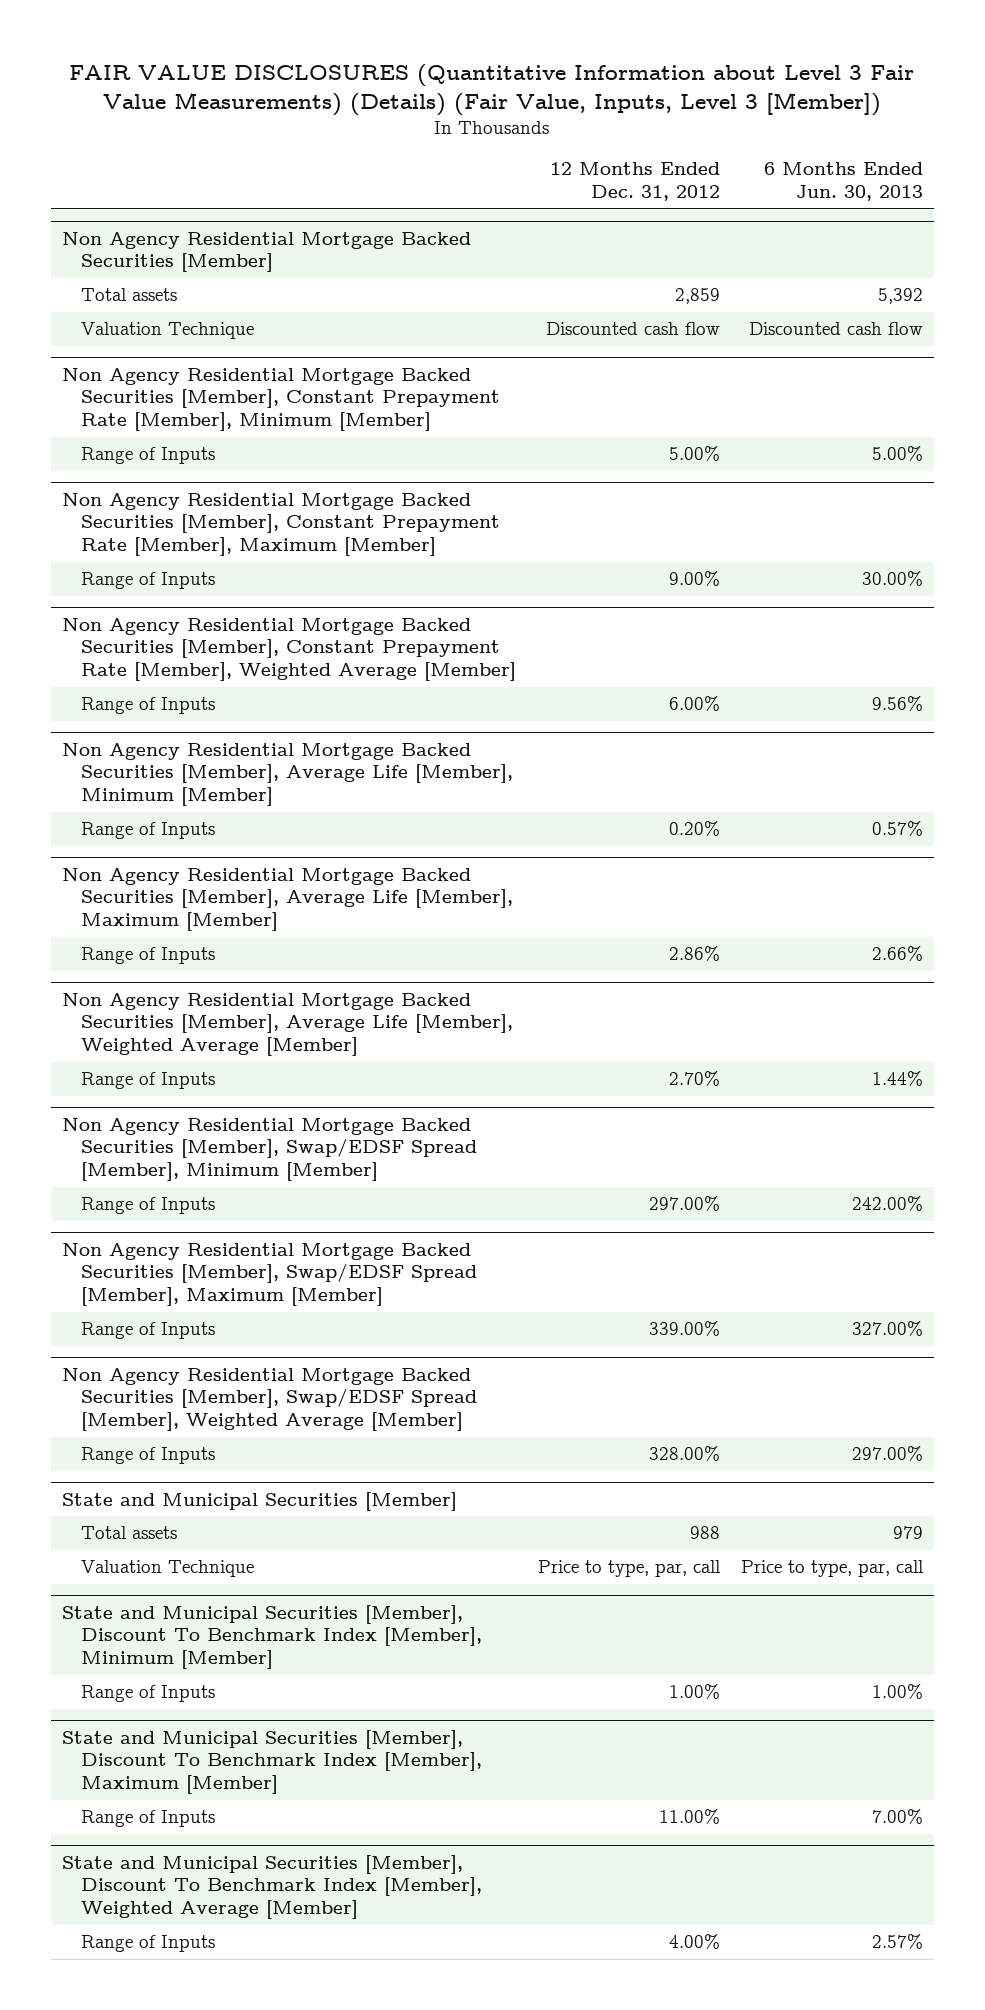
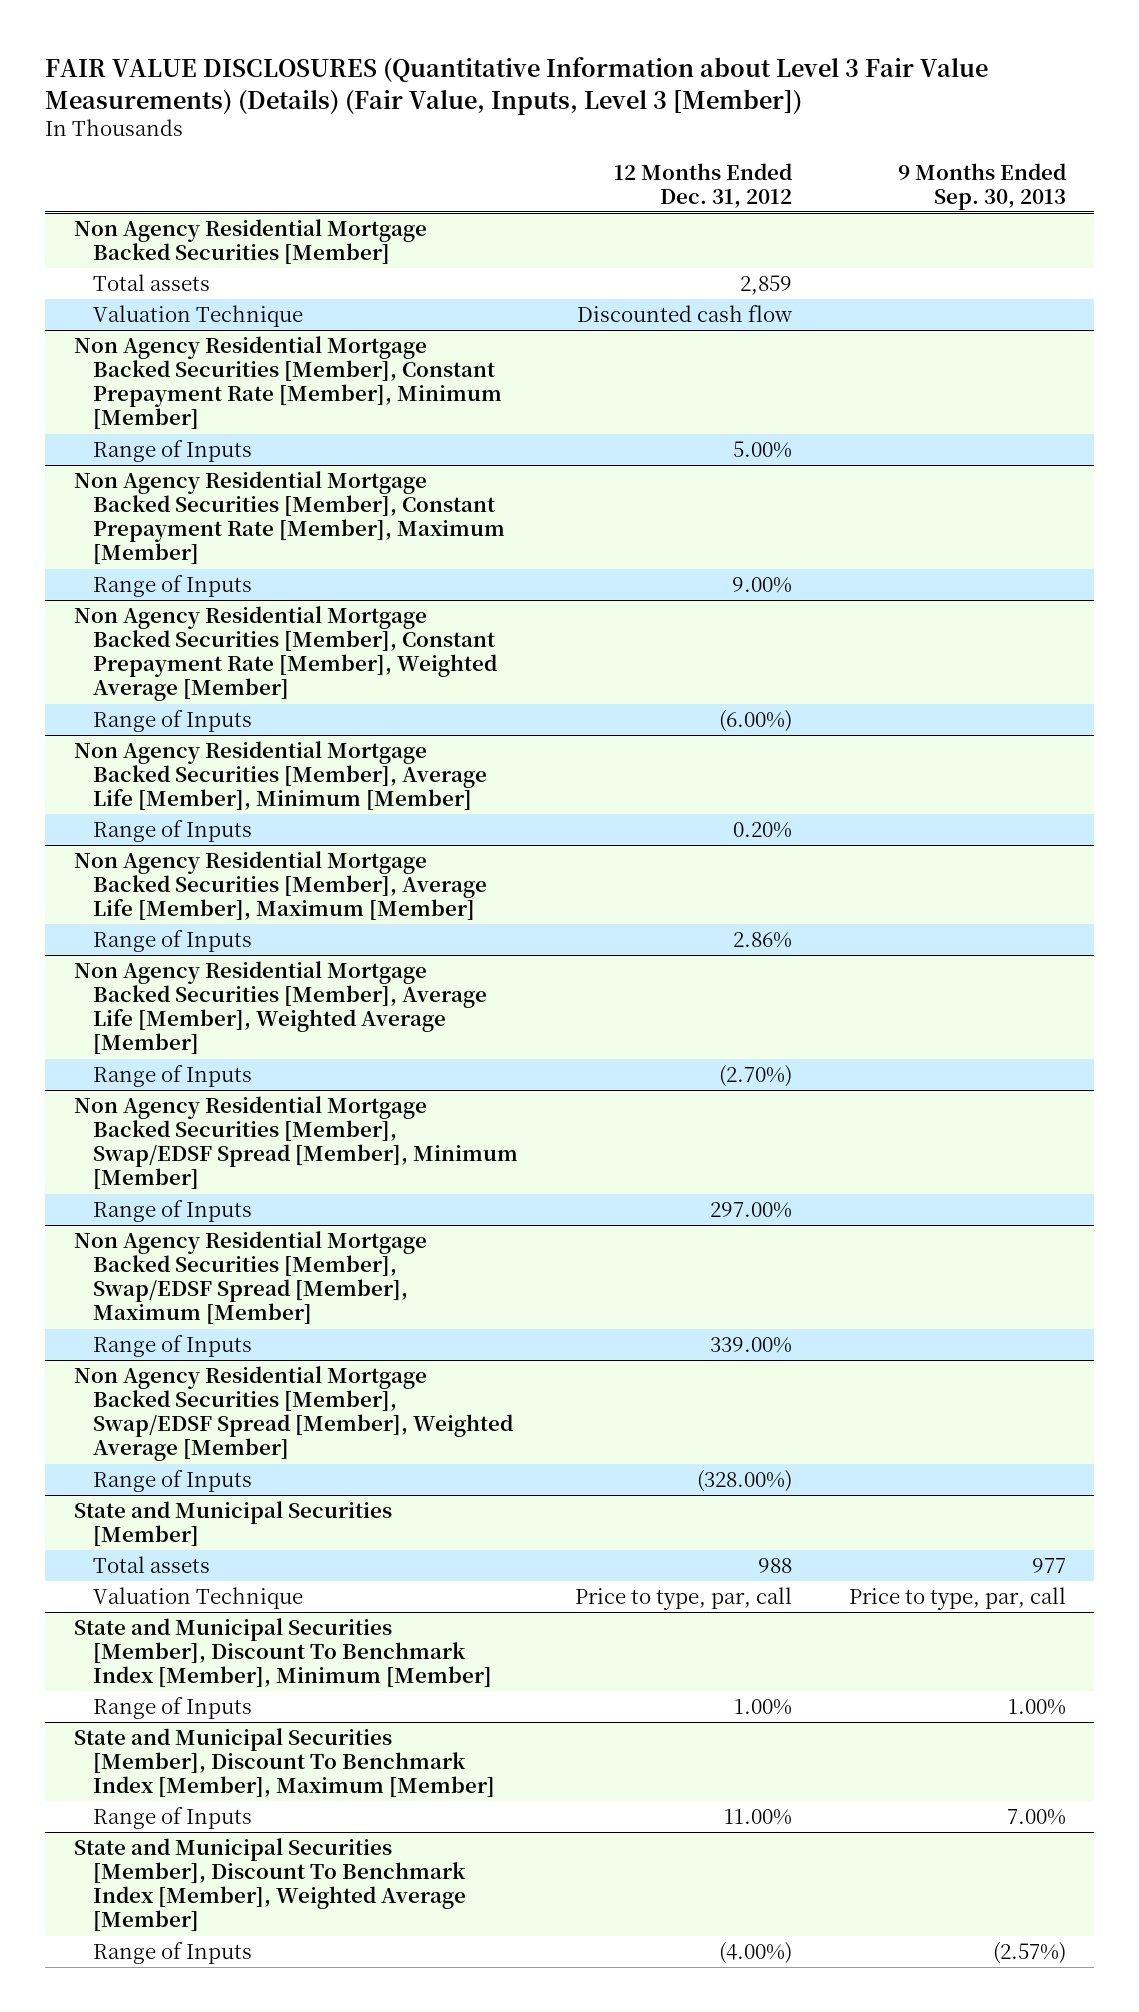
[764,162,924,202] 6 Months Ended Jun. 30, 2013 -> none
none -> [897,162,1066,210] 9 Months Ended Sep. 30, 2013
[668,696,720,712] 6.00% -> [719,710,793,733] (6.00%)
[668,1071,720,1087] 2.70% -> [719,1065,793,1088] (2.70%)
[648,1446,720,1462] 328.00% -> [697,1470,793,1493] (328.00%)
[668,1934,720,1950] 4.00% -> [719,1942,793,1965] (4.00%)

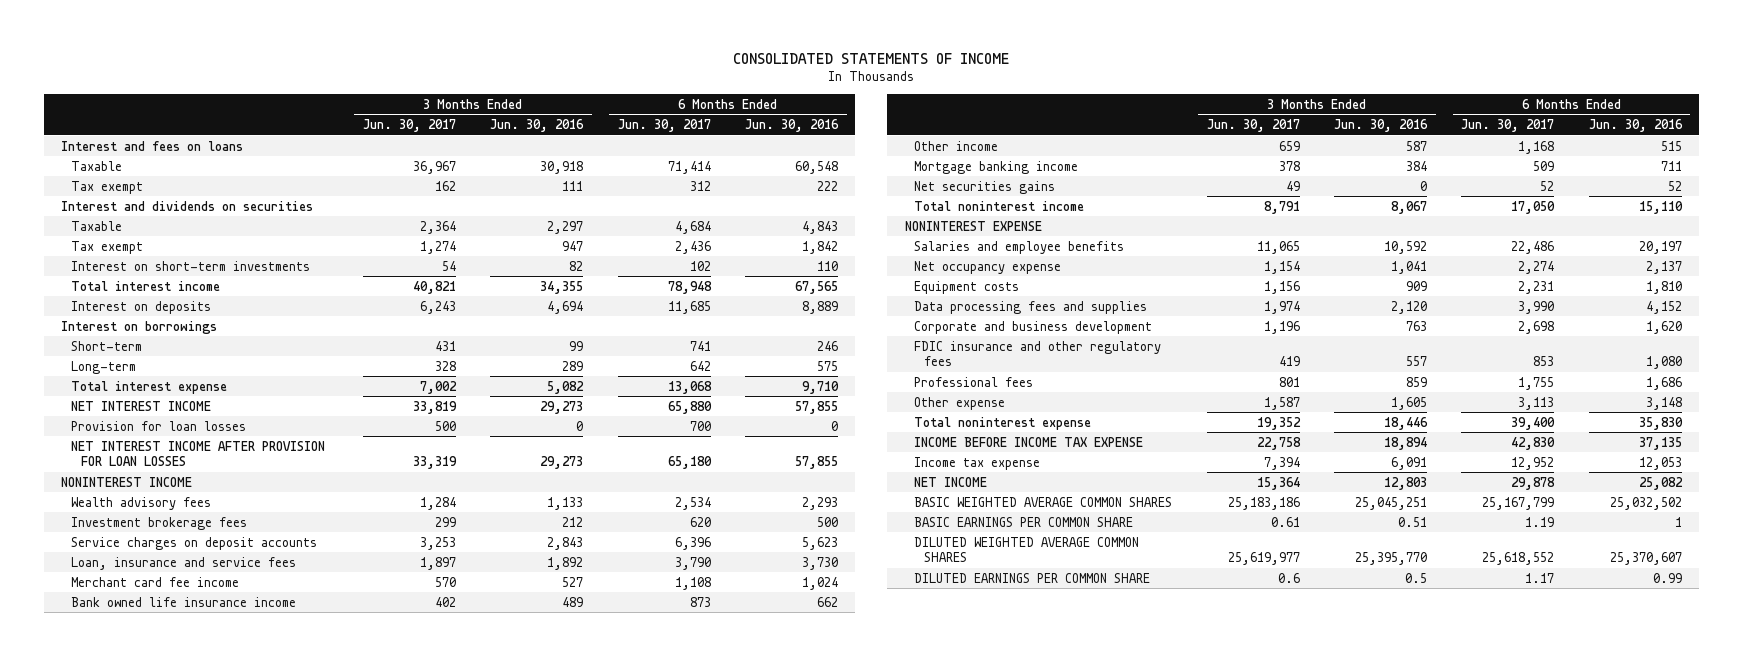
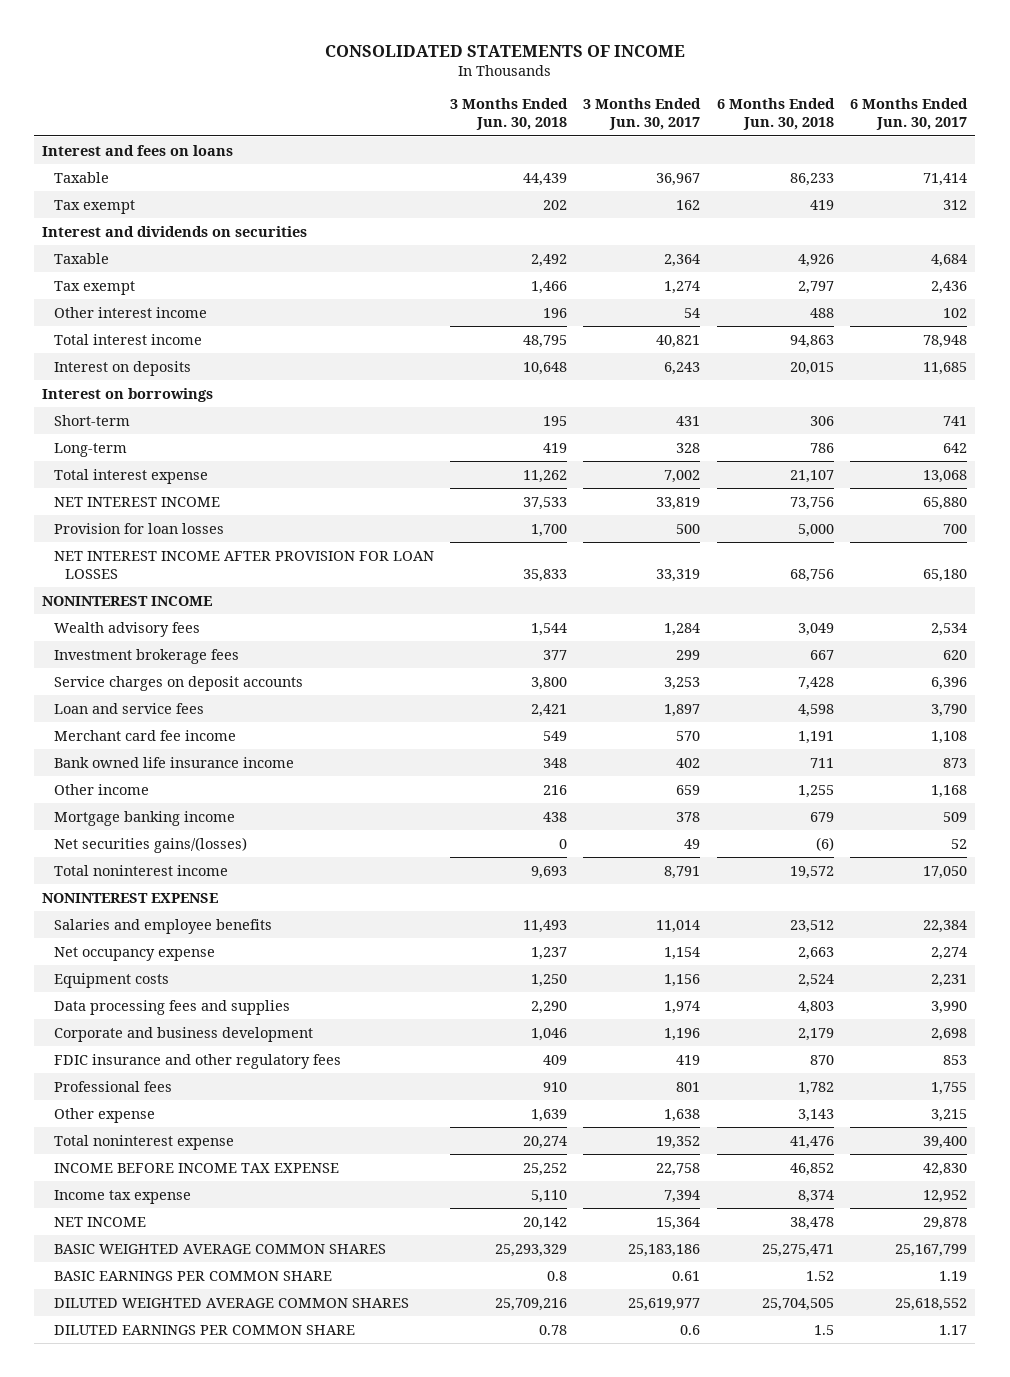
[490,119,585,133] Jun. 30, 2016 -> none
[745,119,840,133] Jun. 30, 2016 -> none
none -> [450,98,569,131] 3 Months Ended Jun. 30, 2018
none -> [716,98,835,131] 6 Months Ended Jun. 30, 2018
[70,260,310,271] Interest on short-term investments -> [53,306,207,318] Other interest income
[70,556,296,570] Loan, insurance and service fees -> [53,702,204,714] Loan and service fees
[914,180,1056,194] Net securities gains -> [53,836,247,853] Net securities gains/(losses)
[1256,240,1300,254] 11,065 -> [656,919,701,933] 11,014
[1511,240,1555,254] 22,486 -> [923,919,968,933] 22,384
[1263,396,1300,410] 1,587 -> [664,1108,701,1122] 1,638
[1518,396,1555,410] 3,113 -> [931,1108,968,1122] 3,215

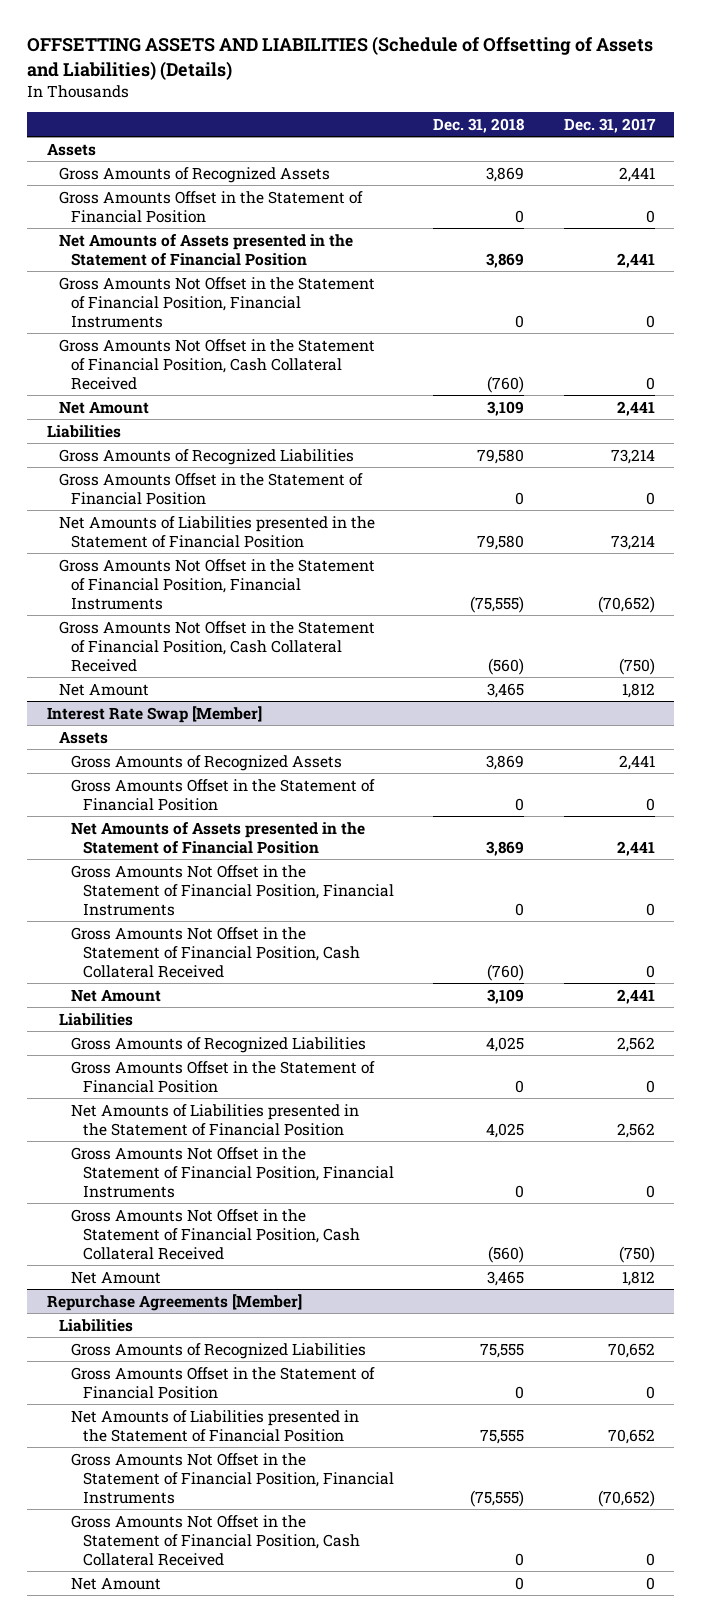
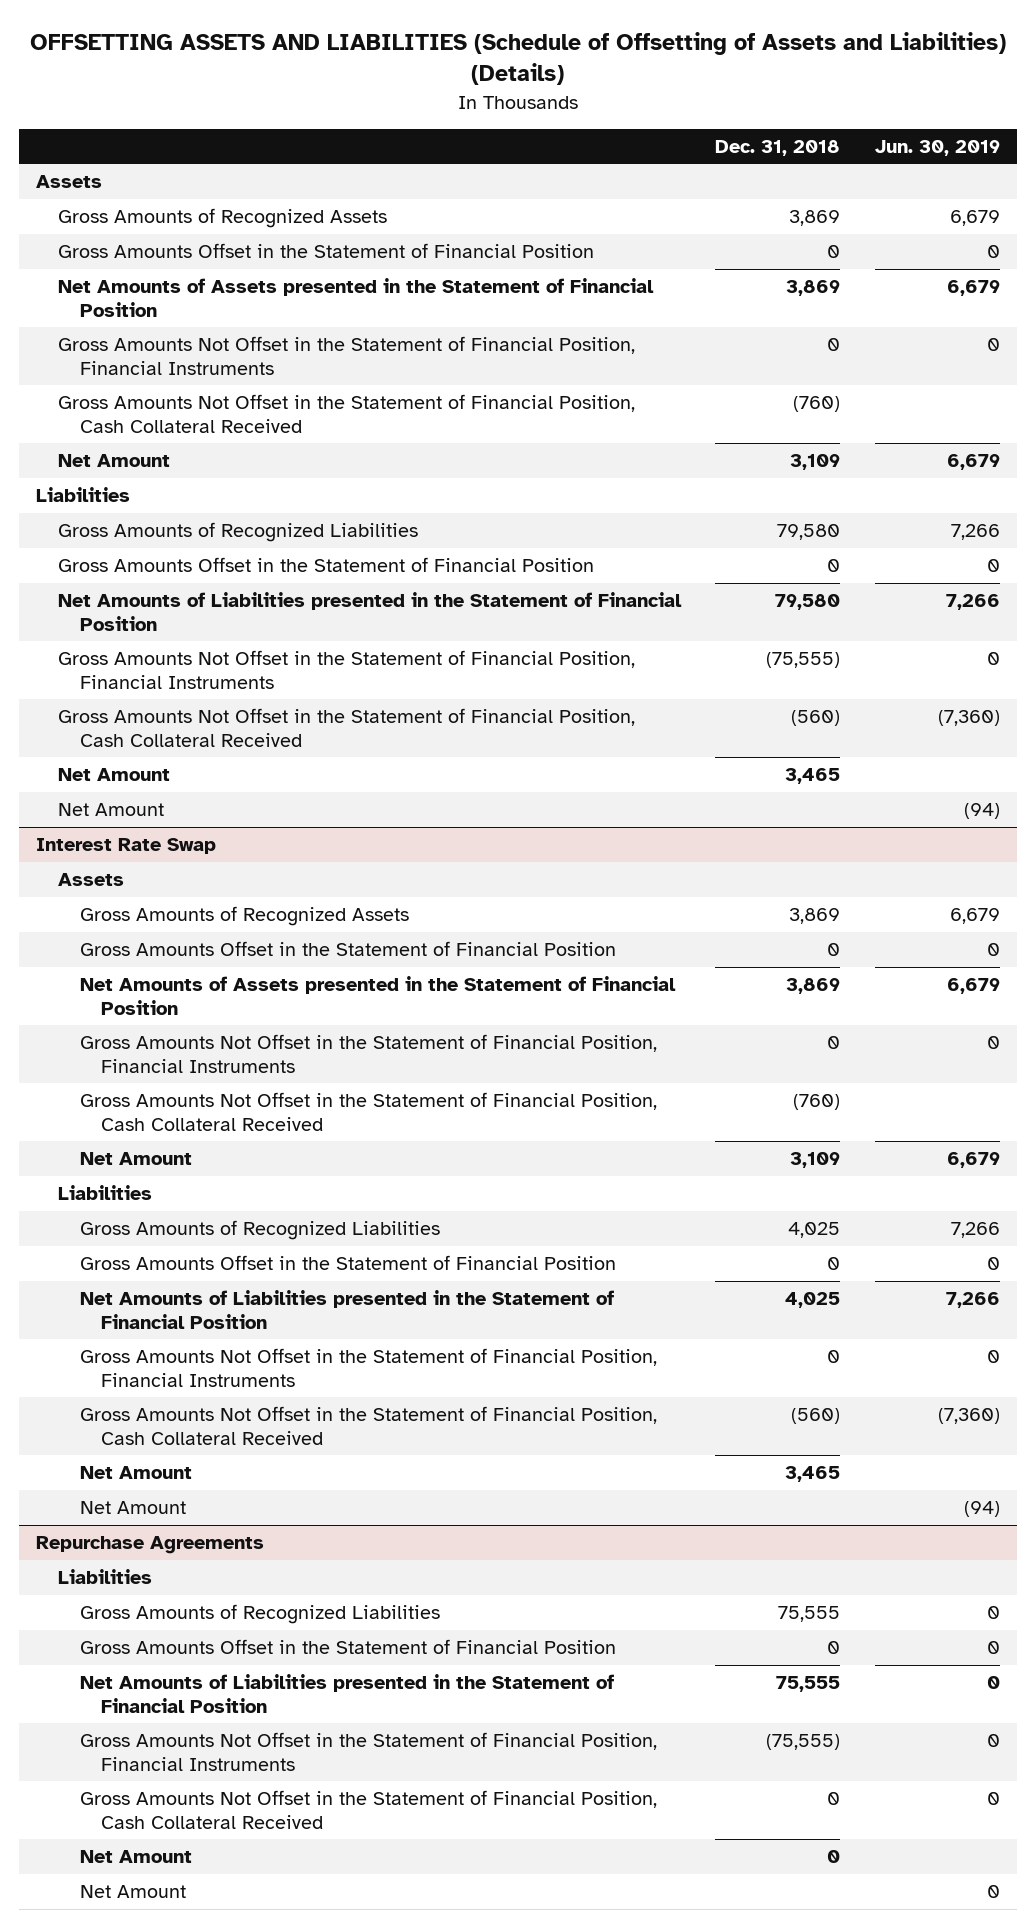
[563,117,656,133] Dec. 31, 2017 -> none
none -> [874,139,1000,156] Jun. 30, 2019
none -> [57,803,164,817] Net Amount
[46,705,262,723] Interest Rate Swap [Member] -> [36,838,217,855] Interest Rate Swap
none -> [79,1501,186,1515] Net Amount
[46,1293,302,1311] Repurchase Agreements [Member] -> [36,1536,265,1555] Repurchase Agreements
none -> [79,1885,186,1899] Net Amount

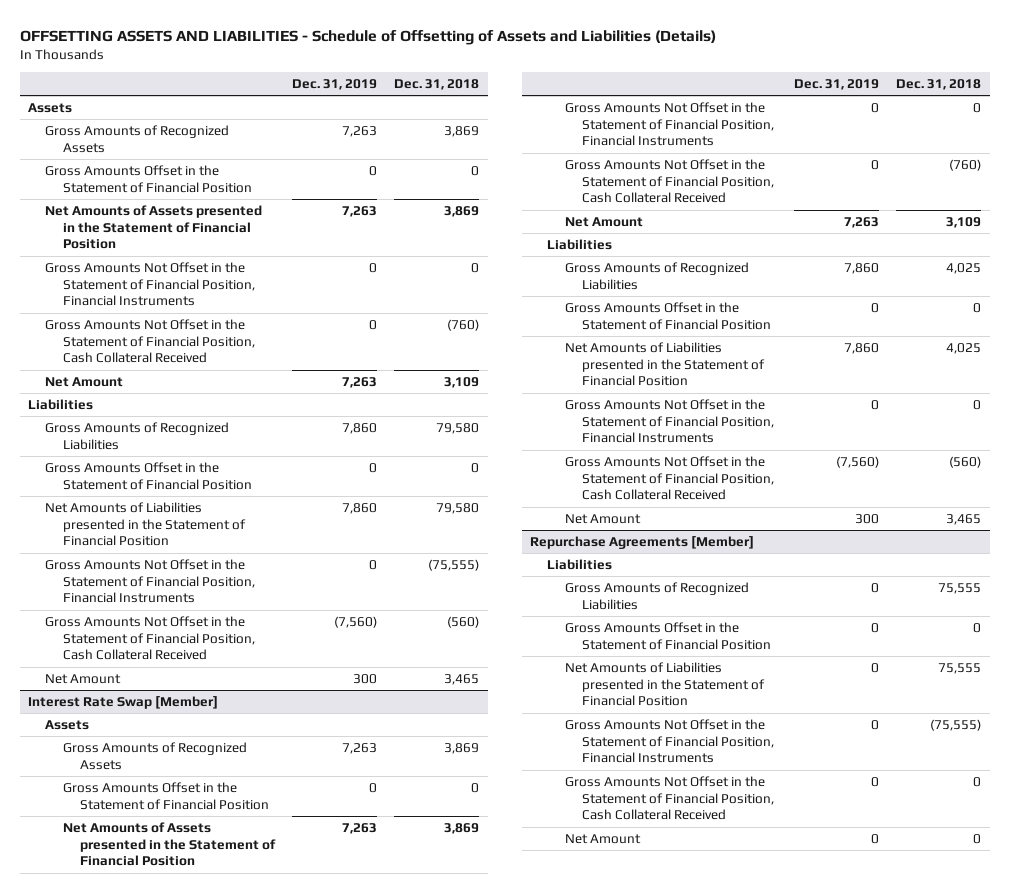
[29,32,1006,86] OFFSETTING ASSETS AND LIABILITIES (Schedule of Offsetting of Assets and Liabilities) (Details) -> [19,29,716,45] OFFSETTING ASSETS AND LIABILITIES - Schedule of Offsetting of Assets and Liabilities (Details)
[874,139,1000,156] Jun. 30, 2019 -> none
none -> [291,79,377,91] Dec. 31, 2019
[57,803,164,817] Net Amount -> none
[36,838,217,855] Interest Rate Swap -> [28,696,219,710] Interest Rate Swap [Member]
[79,1501,186,1515] Net Amount -> none
[36,1536,265,1555] Repurchase Agreements -> [530,536,755,550] Repurchase Agreements [Member]
[79,1885,186,1899] Net Amount -> none

